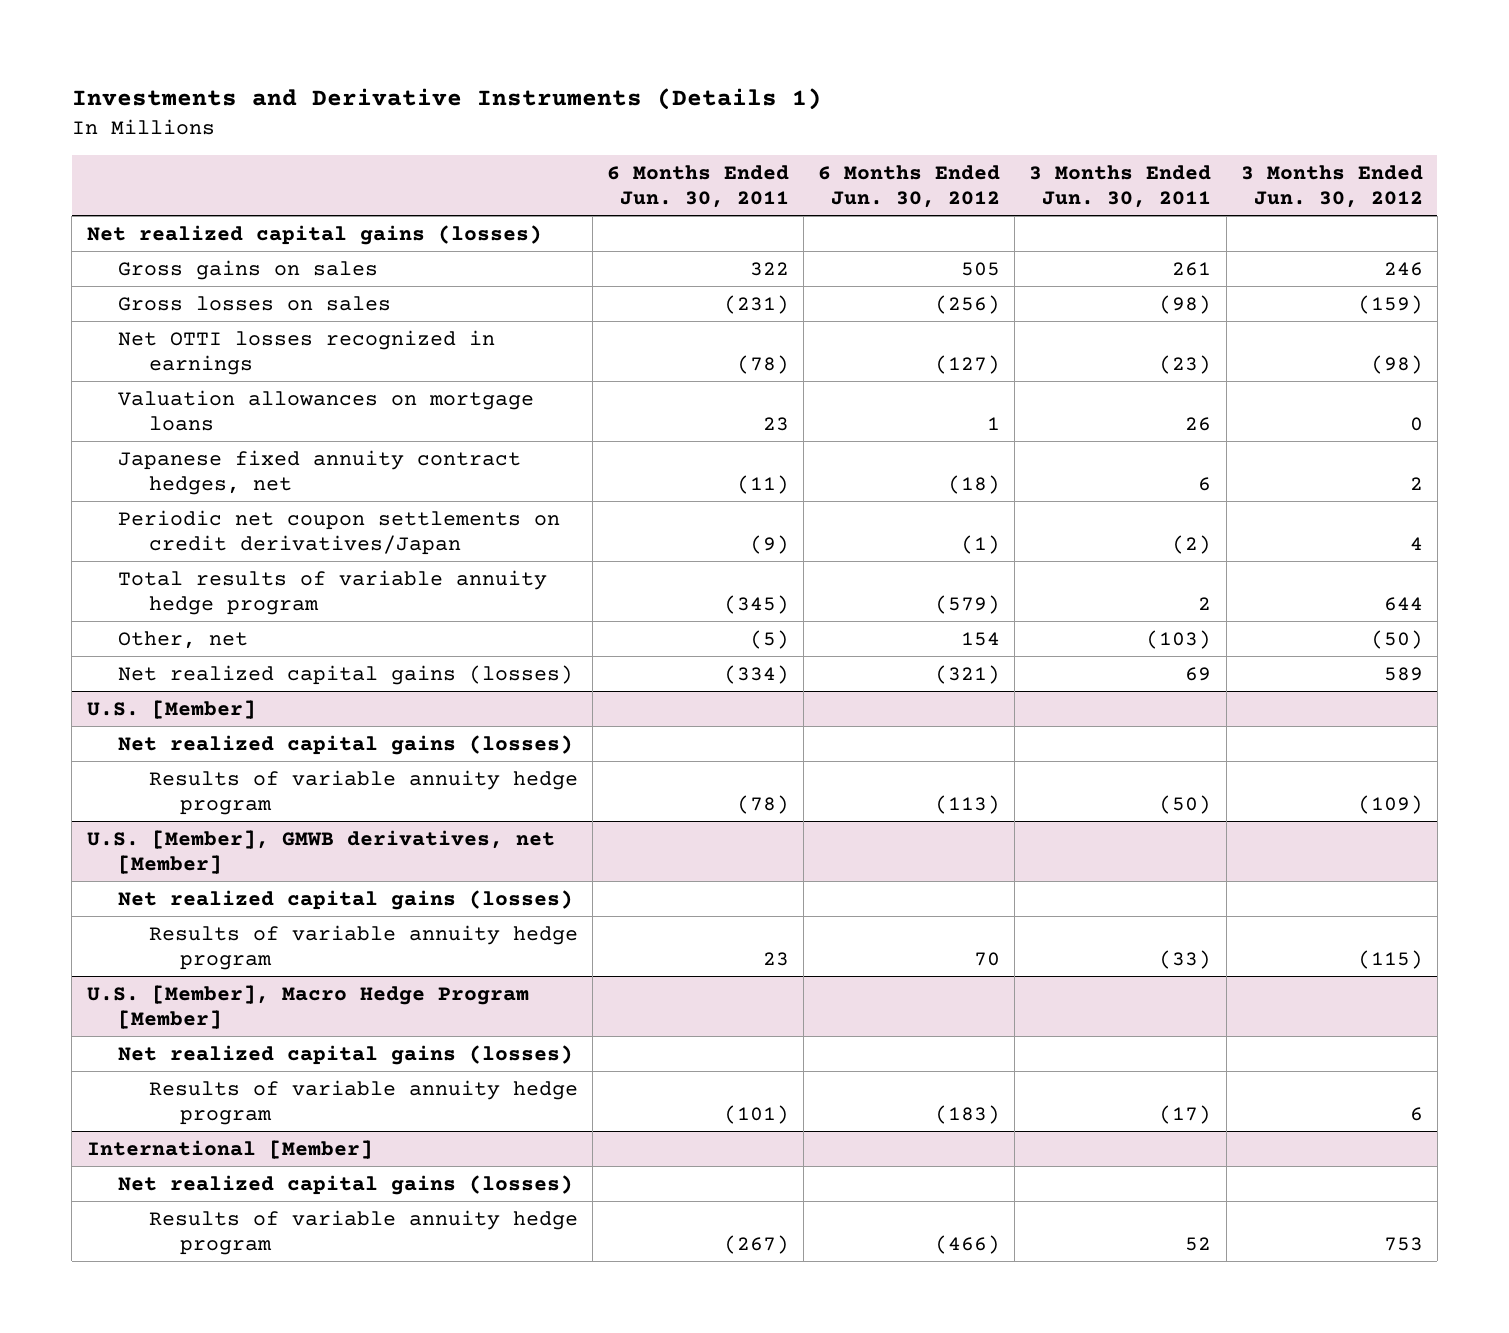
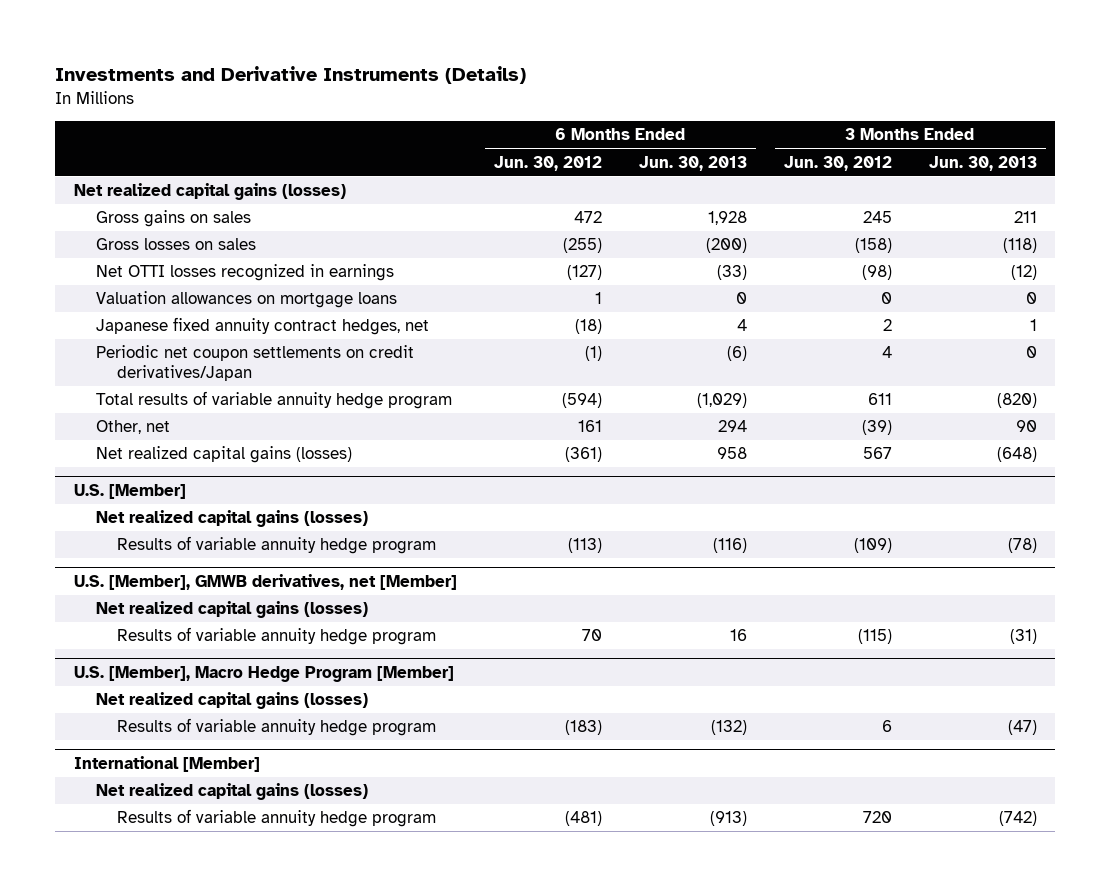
[71,88,822,111] Investments and Derivative Instruments (Details 1) -> [55,66,527,85] Investments and Derivative Instruments (Details)
[606,164,789,208] 6 Months Ended Jun. 30, 2011 -> none
[1029,164,1212,208] 3 Months Ended Jun. 30, 2011 -> none
none -> [638,155,747,171] Jun. 30, 2013
none -> [928,155,1037,171] Jun. 30, 2013
[961,261,1001,276] 505 -> [573,211,602,224] 472
[1383,261,1423,276] 246 -> [862,211,892,224] 245
[935,294,1001,314] (256) -> [562,238,602,254] (255)
[1357,294,1423,314] (159) -> [854,238,892,254] (158)
[935,594,1001,614] (579) -> [561,393,602,409] (594)
[1383,596,1423,611] 644 -> [867,393,892,406] 611
[961,631,1001,646] 154 -> [577,420,602,433] 161
[1370,629,1423,649] (50) -> [861,420,892,436] (39)
[935,664,1001,684] (321) -> [564,447,602,463] (361)
[1383,666,1423,681] 589 -> [862,447,892,460] 567
[935,1234,1001,1254] (466) -> [564,811,602,827] (481)
[1383,1236,1423,1251] 753 -> [862,811,892,824] 720

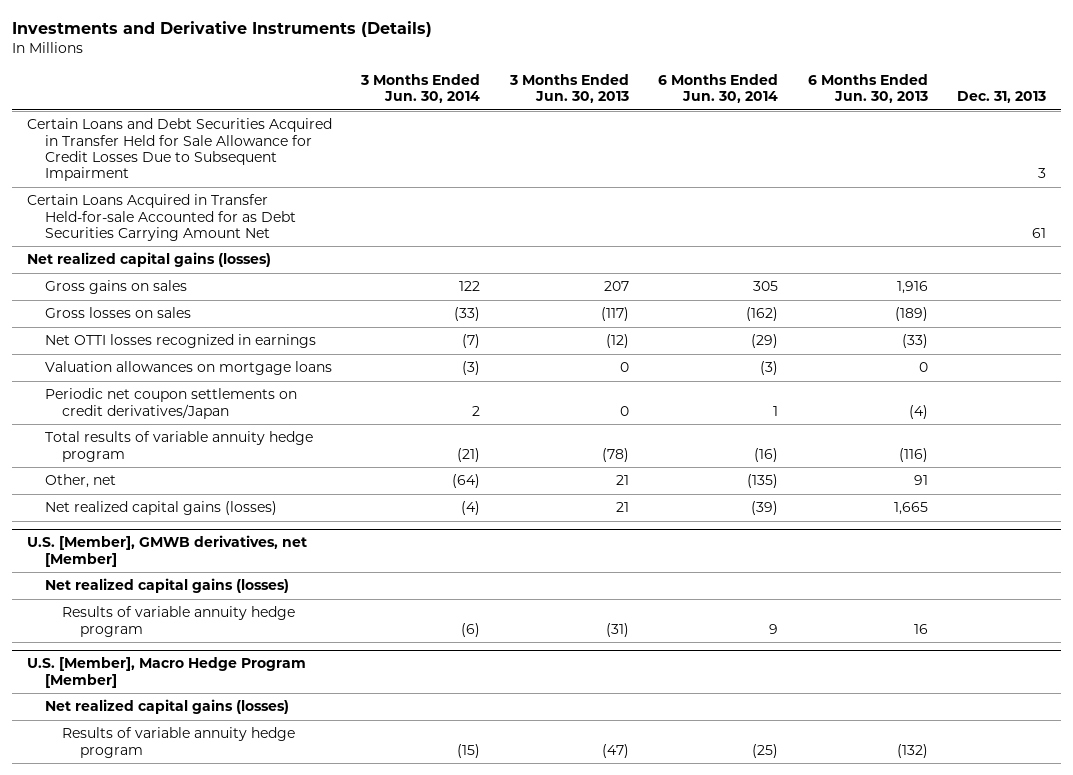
[493,155,602,171] Jun. 30, 2012 -> none
[783,155,892,171] Jun. 30, 2012 -> none
none -> [360,74,481,104] 3 Months Ended Jun. 30, 2014
none -> [658,74,779,104] 6 Months Ended Jun. 30, 2014
none -> [957,91,1047,104] Dec. 31, 2013
none -> [27,118,333,182] Certain Loans and Debt Securities Acquired in Transfer Held for Sale Allowance for Credit Losses Due to Subsequent Impairment
none -> [27,194,296,241] Certain Loans Acquired in Transfer Held-for-sale Accounted for as Debt Securities Carrying Amount Net
[707,211,747,226] 1,928 -> [896,281,928,295] 1,916
[1013,211,1037,224] 211 -> [603,281,629,292] 207
[705,238,747,254] (200) -> [894,307,928,322] (189)
[1002,238,1037,254] (118) -> [600,307,629,322] (117)
[95,317,429,336] Japanese fixed annuity contract hedges, net -> none
[73,484,186,500] U.S. [Member] -> none
[95,510,368,528] Net realized capital gains (losses) -> none
[117,536,437,555] Results of variable annuity hedge program -> none
[726,346,747,362] (6) -> [908,404,928,419] (4)
[696,393,747,409] (1,029) -> [898,447,928,462] (116)
[996,393,1037,409] (820) -> [601,447,629,462] (78)
[717,420,747,433] 294 -> [913,475,928,486] 91
[1015,420,1037,433] 90 -> [615,475,629,486] 21
[716,447,747,460] 958 -> [893,502,928,516] 1,665
[996,447,1037,463] (648) -> [615,502,629,513] 21
[73,756,260,773] International [Member] -> none
[95,783,368,801] Net realized capital gains (losses) -> none
[117,809,437,828] Results of variable annuity hedge program -> none

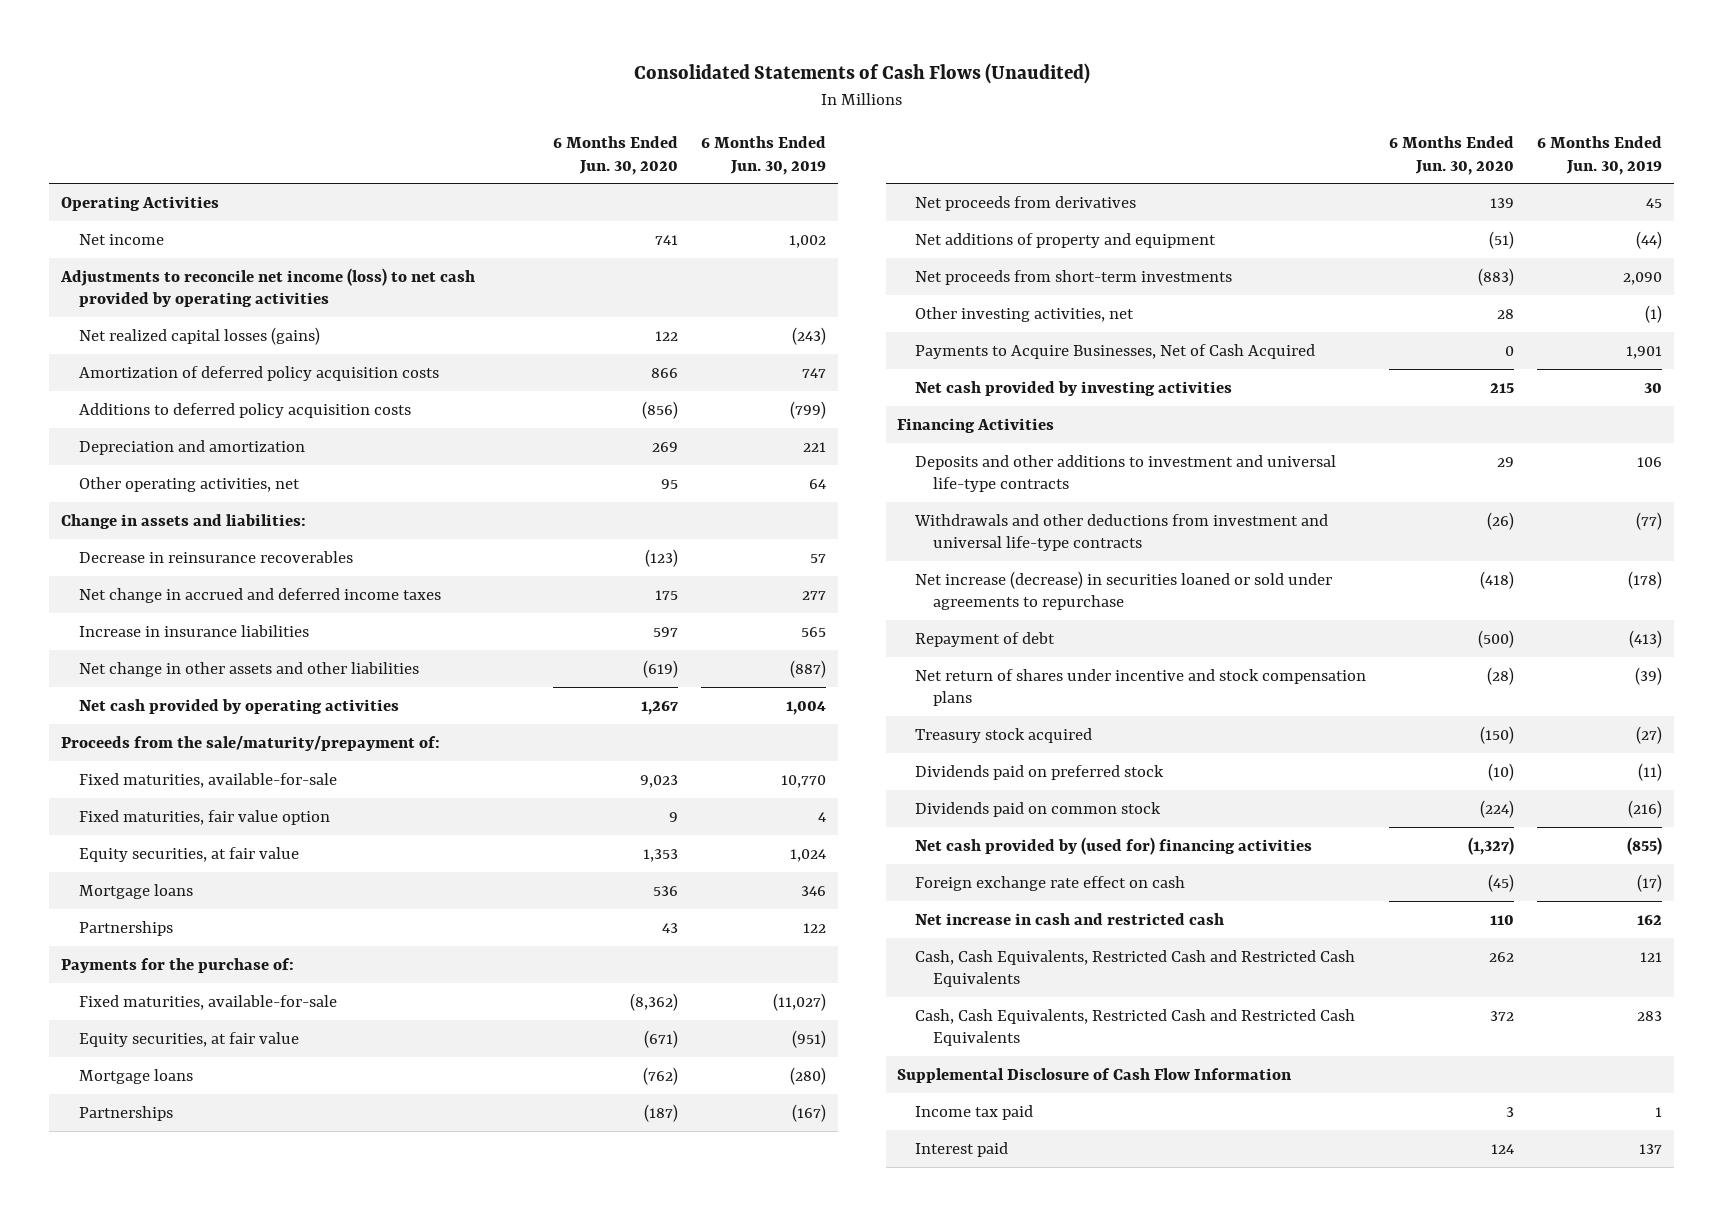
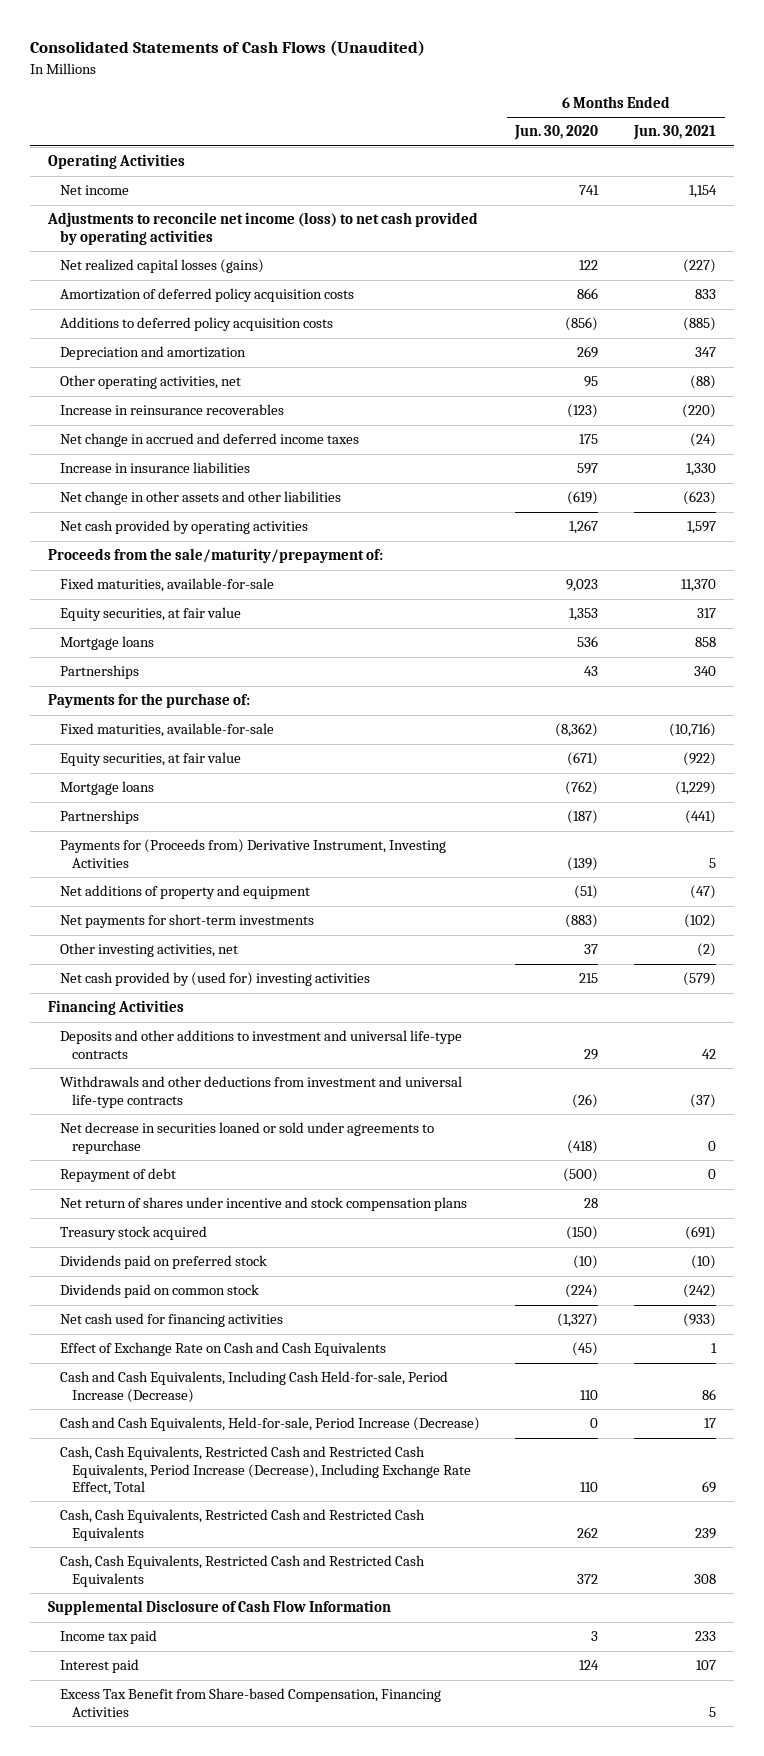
[701,136,827,175] 6 Months Ended Jun. 30, 2019 -> none
none -> [633,125,717,141] Jun. 30, 2021
[60,513,306,529] Change in assets and liabilities: -> none
[79,550,354,563] Decrease in reinsurance recoverables -> [59,404,284,416] Increase in reinsurance recoverables
[79,809,331,825] Fixed maturities, fair value option -> none
[915,195,1137,211] Net proceeds from derivatives -> [59,839,446,868] Payments for (Proceeds from) Derivative Instrument, Investing Activities
[1490,197,1515,208] 139 -> [567,856,599,871] (139)
[915,343,1316,359] Payments to Acquire Businesses, Net of Cash Acquired -> none
[915,269,1233,285] Net proceeds from short-term investments -> [59,914,314,929] Net payments for short-term investments
[1497,308,1515,319] 28 -> [584,944,599,955] 37
[915,380,1233,396] Net cash provided by investing activities -> [59,972,370,987] Net cash provided by (used for) investing activities
[915,570,1333,611] Net increase (decrease) in securities loaned or sold under agreements to repurchase -> [59,1122,434,1154] Net decrease in securities loaned or sold under agreements to repurchase
[1487,666,1515,685] (28) -> [584,1198,599,1209] 28
[915,836,1313,855] Net cash provided by (used for) financing activities -> [59,1313,283,1328] Net cash used for financing activities
[915,875,1186,891] Foreign exchange rate effect on cash -> [59,1342,386,1357] Effect of Exchange Rate on Cash and Cash Equivalents
none -> [59,1371,448,1403] Cash and Cash Equivalents, Including Cash Held-for-sale, Period Increase (Decrease)
none -> [59,1417,480,1432] Cash and Cash Equivalents, Held-for-sale, Period Increase (Decrease)
[915,912,1225,925] Net increase in cash and restricted cash -> [59,1446,471,1495] Cash, Cash Equivalents, Restricted Cash and Restricted Cash Equivalents, Period Increase (Decrease), Including Exchange Rate Effect, Total
none -> [59,1688,441,1717] Excess Tax Benefit from Share-based Compensation, Financing Activities

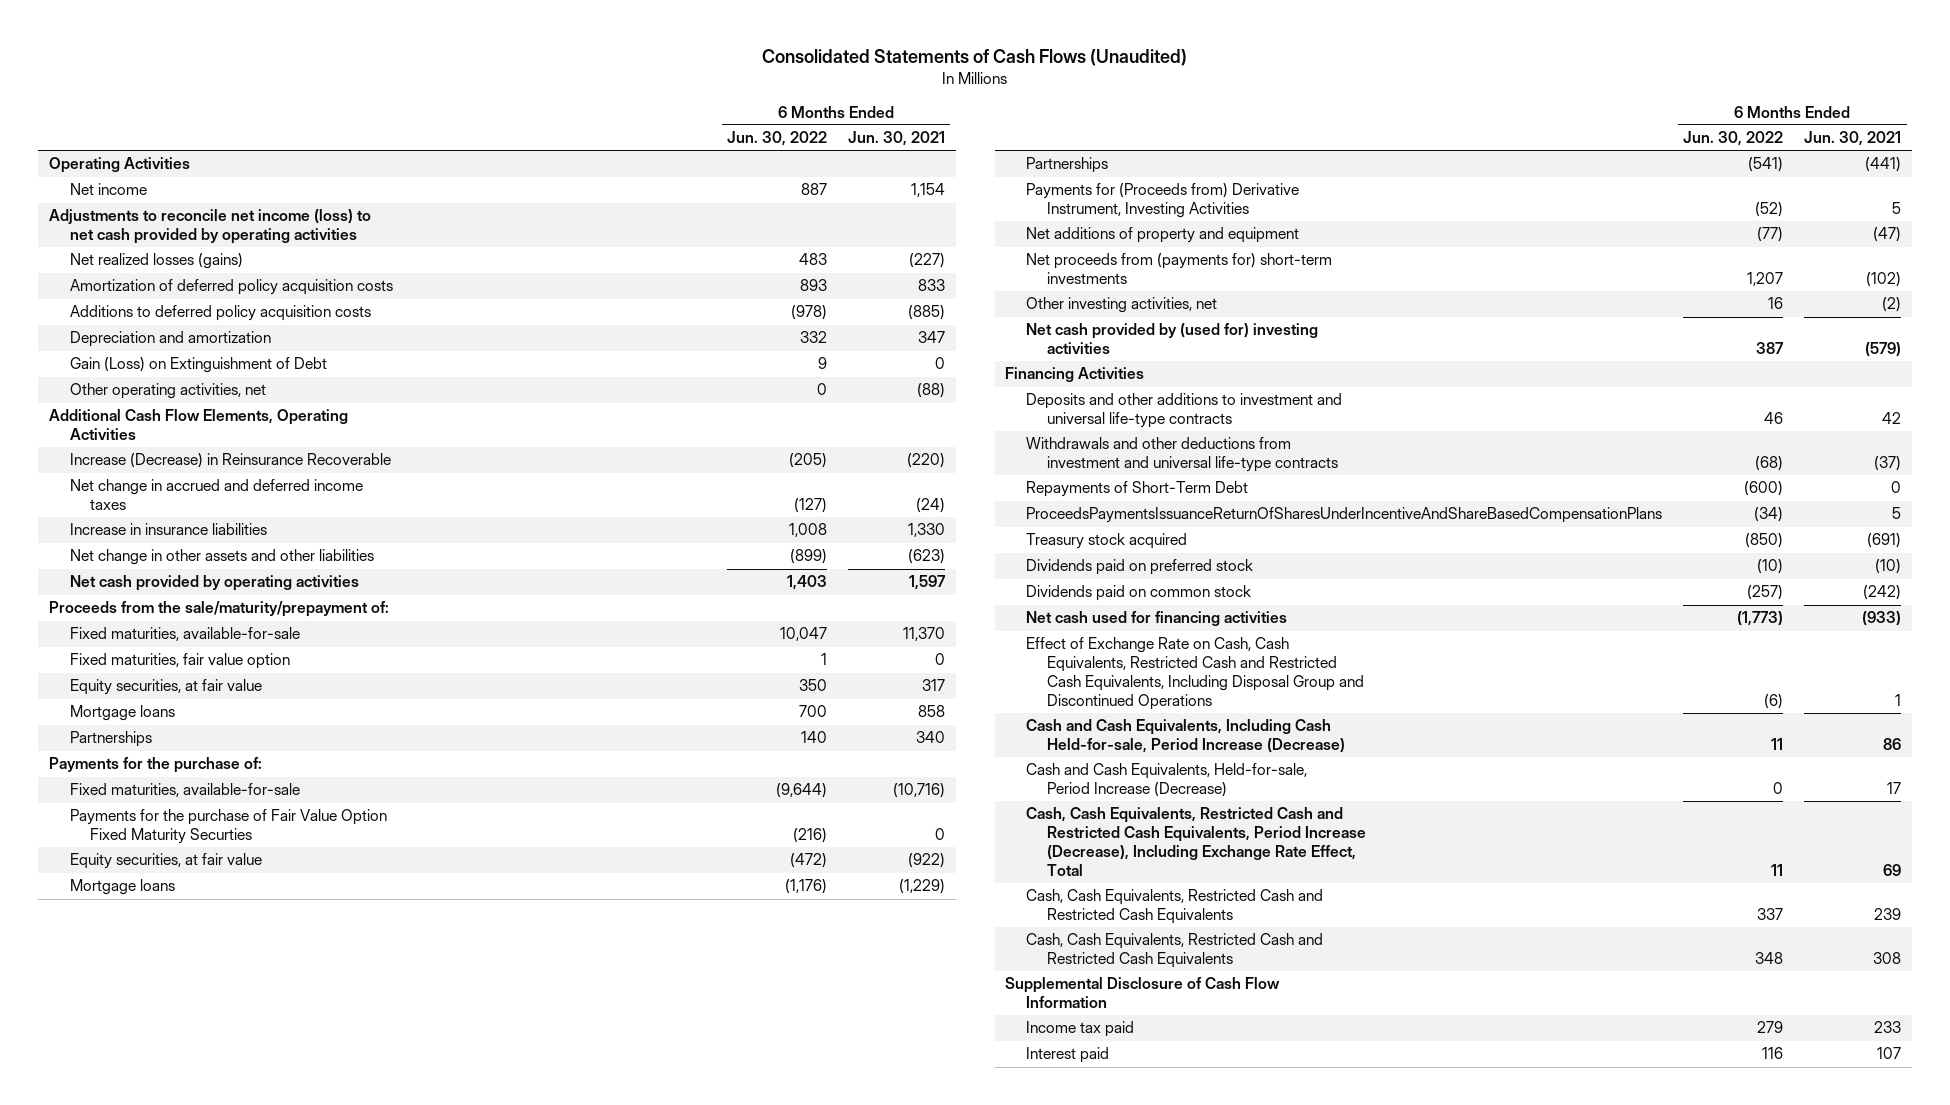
[514,125,599,141] Jun. 30, 2020 -> none
none -> [726,131,827,147] Jun. 30, 2022
[59,259,264,274] Net realized capital losses (gains) -> [69,253,243,270] Net realized losses (gains)
none -> [69,357,327,374] Gain (Loss) on Extinguishment of Debt
none -> [49,409,349,441] Additional Cash Flow Elements, Operating Activities
[59,404,284,416] Increase in reinsurance recoverables -> [69,453,391,469] Increase (Decrease) in Reinsurance Recoverable
none -> [69,653,290,670] Fixed maturities, fair value option
none -> [69,809,387,845] Payments for the purchase of Fair Value Option Fixed Maturity Securties
[59,914,314,929] Net payments for short-term investments -> [1025,253,1332,285] Net proceeds from (payments for) short-term investments
[59,1122,434,1154] Net decrease in securities loaned or sold under agreements to repurchase -> none
[59,1197,467,1212] Net return of shares under incentive and stock compensation plans -> none
[59,1168,176,1183] Repayment of debt -> [1025,481,1248,498] Repayments of Short-Term Debt
none -> [1025,507,1662,524] ProceedsPaymentsIssuanceReturnOfSharesUnderIncentiveAndShareBasedCompensationPlans
[59,1342,386,1357] Effect of Exchange Rate on Cash and Cash Equivalents -> [1025,637,1364,710] Effect of Exchange Rate on Cash, Cash Equivalents, Restricted Cash and Restricted Cash Equivalents, Including Disposal Group and Discontinued Operations
[59,1688,441,1717] Excess Tax Benefit from Share-based Compensation, Financing Activities -> none

